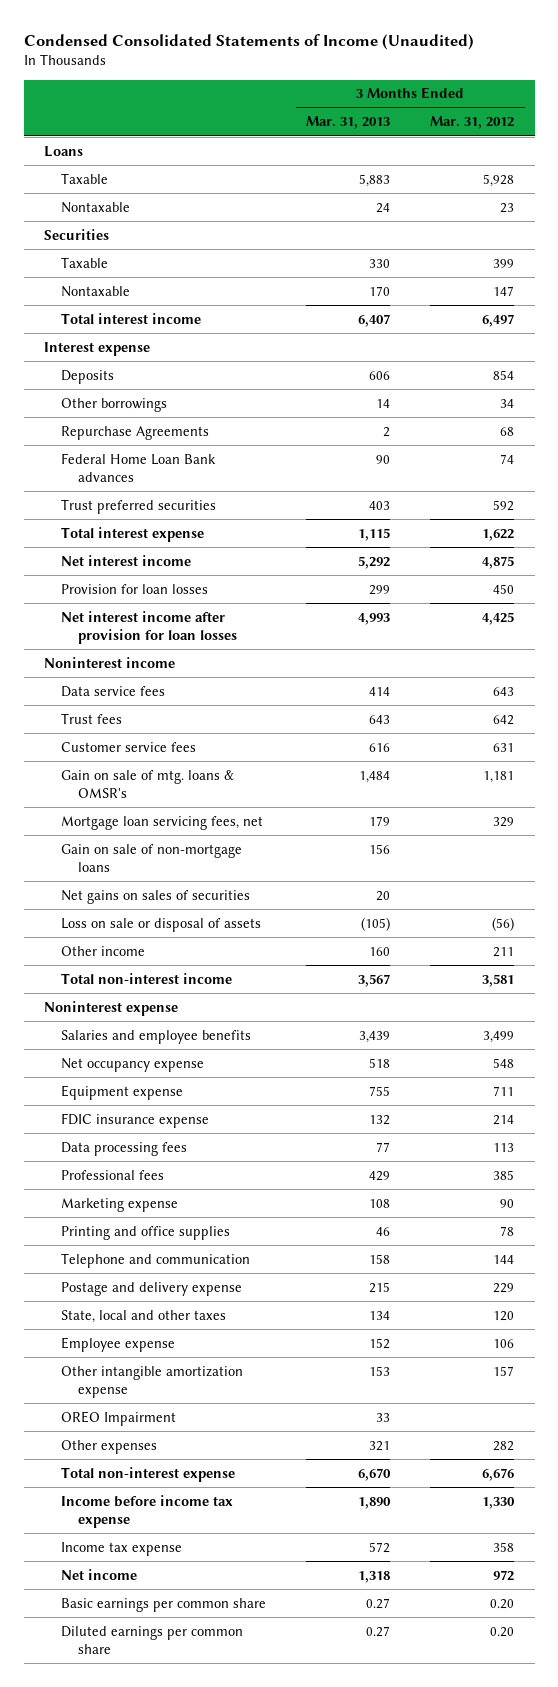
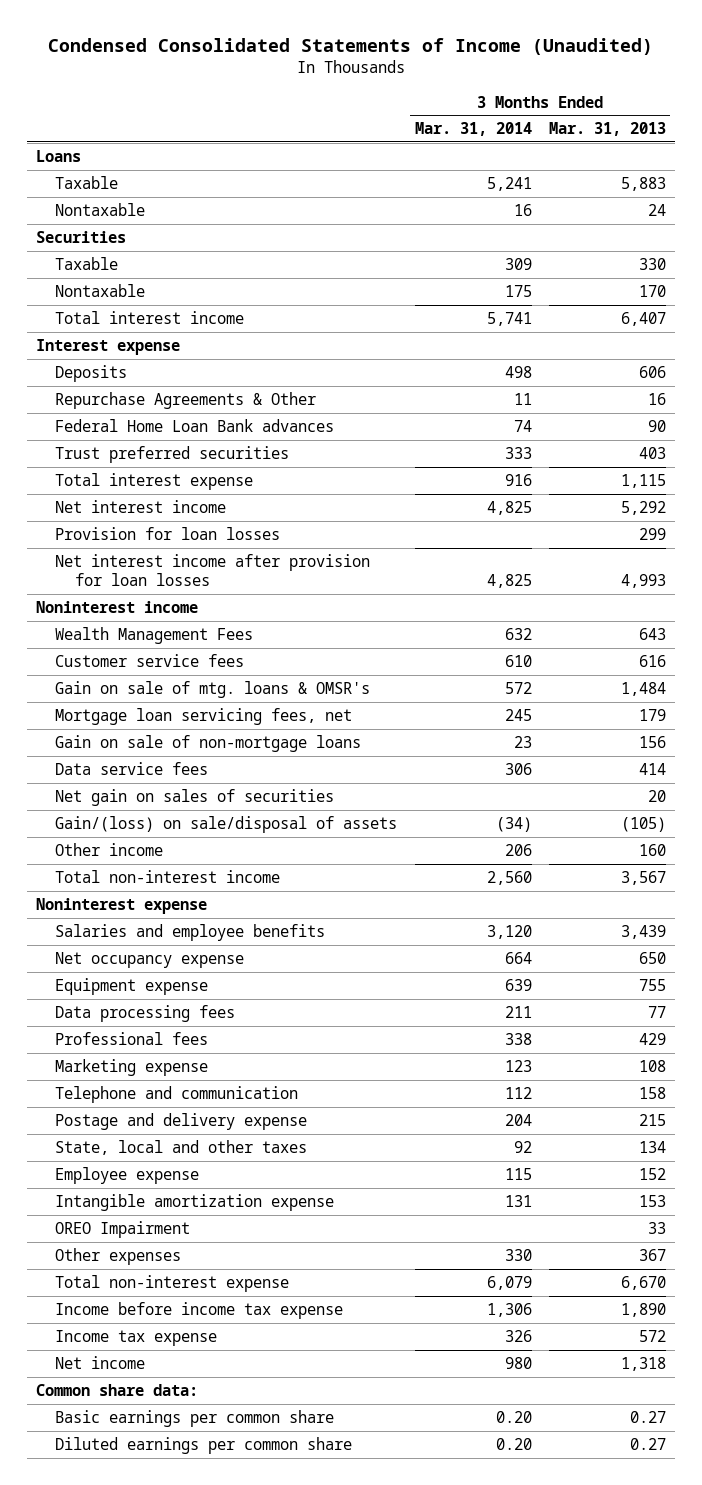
[430,116,515,130] Mar. 31, 2012 -> none
none -> [414,122,532,137] Mar. 31, 2014
[60,397,167,412] Other borrowings -> none
[60,425,209,440] Repurchase Agreements -> [55,391,317,409] Repurchase Agreements & Other
[383,426,391,437] 2 -> [647,392,666,405] 16
[60,712,122,724] Trust fees -> [55,626,254,644] Wealth Management Fees
[60,685,165,697] Data service fees -> [55,761,209,775] Data service fees
[60,889,250,904] Net gains on sales of securities -> [55,788,335,806] Net gain on sales of securities
[60,917,261,932] Loss on sale or disposal of assets -> [55,815,398,833] Gain/(loss) on sale/disposal of assets
[369,1057,391,1068] 518 -> [638,951,666,964] 650
[60,1112,209,1128] FDIC insurance expense -> none
[60,1225,230,1240] Printing and office supplies -> none
[60,1365,243,1398] Other intangible amortization expense -> [55,1193,335,1211] Intangible amortization expense
[369,1440,391,1451] 321 -> [638,1248,666,1261] 367
none -> [35,1383,198,1396] Common share data:

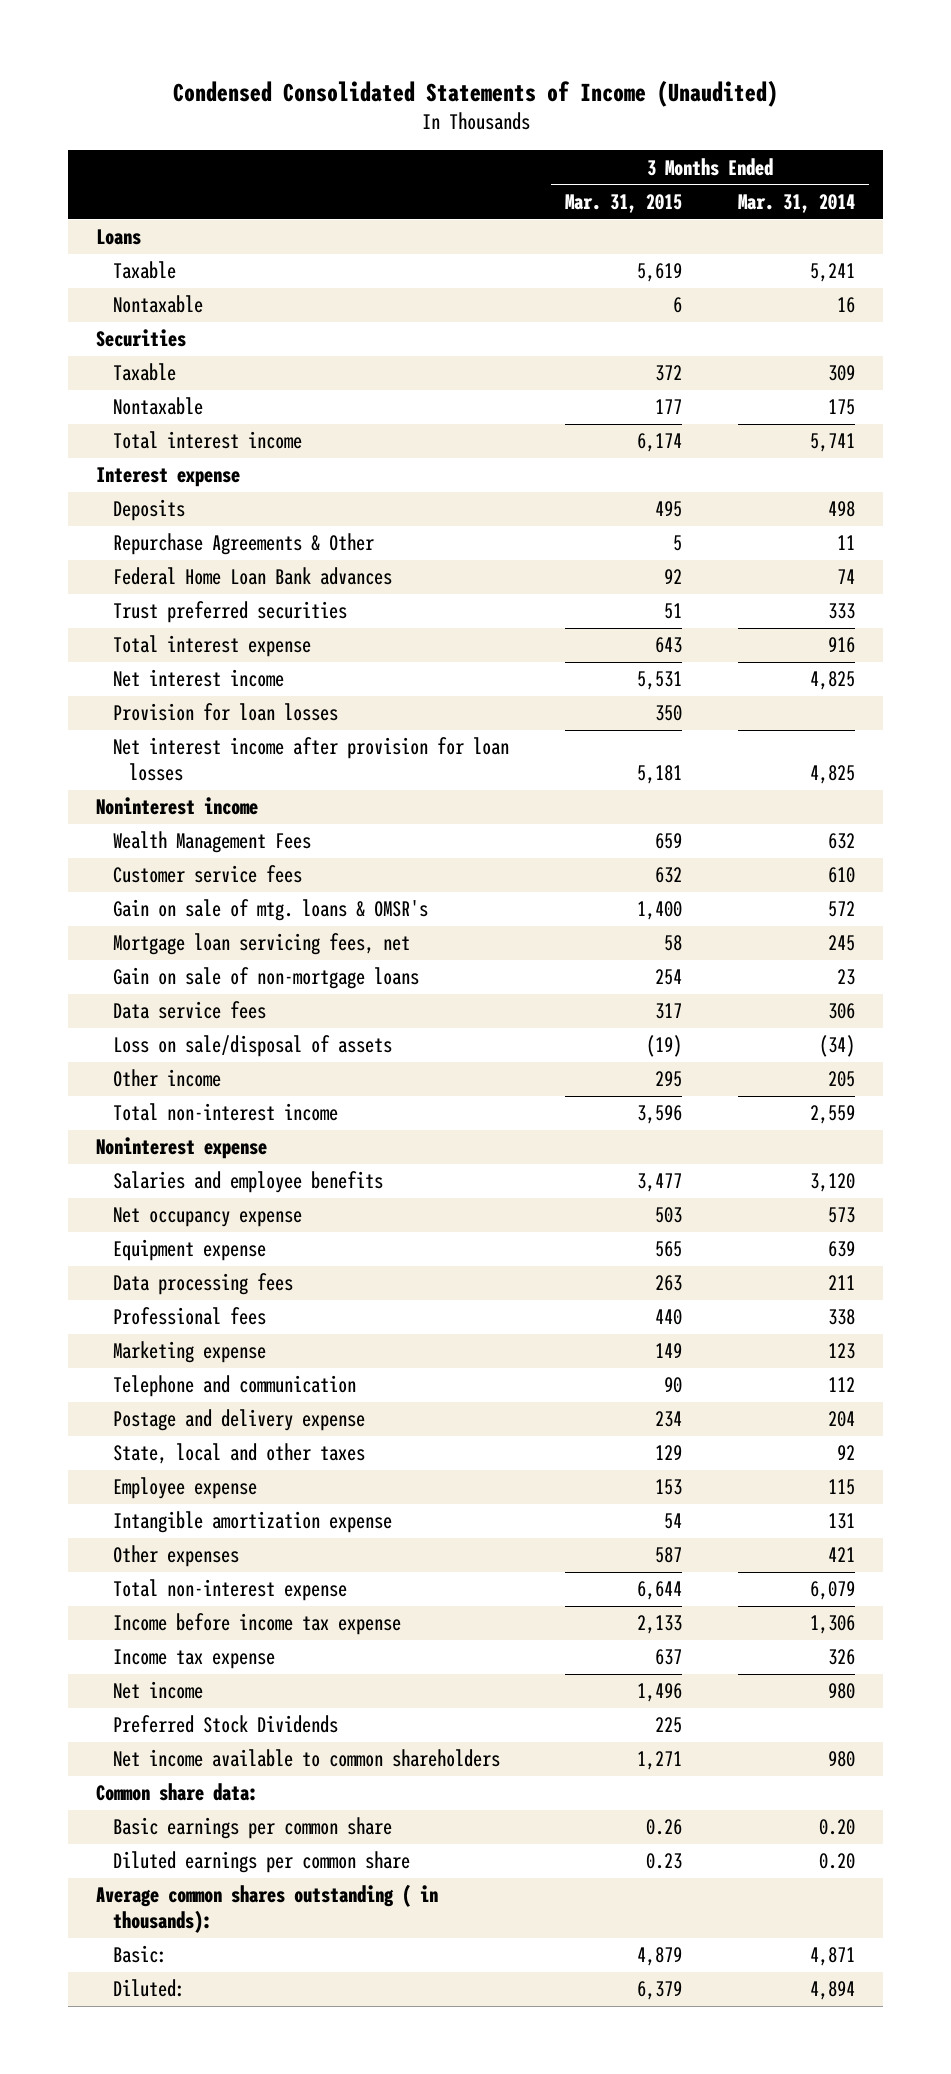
[548,122,666,137] Mar. 31, 2013 -> none
none -> [564,194,682,214] Mar. 31, 2015
[55,788,335,806] Net gain on sales of securities -> none
[55,815,398,833] Gain/(loss) on sale/disposal of assets -> [112,1035,392,1058] Loss on sale/disposal of assets
[504,843,532,856] 206 -> [828,1071,856,1088] 205
[486,870,532,885] 2,560 -> [810,1105,856,1125] 2,559
[504,951,532,964] 664 -> [828,1207,856,1224] 573
[55,1220,191,1238] OREO Impairment -> none
[504,1248,532,1261] 330 -> [828,1547,856,1563] 421
none -> [112,1715,338,1734] Preferred Stock Dividends
none -> [112,1749,500,1768] Net income available to common shareholders
none -> [95,1884,438,1934] Average common shares outstanding ( in thousands):
none -> [112,1945,167,1964] Basic:
none -> [112,1979,185,1998] Diluted:

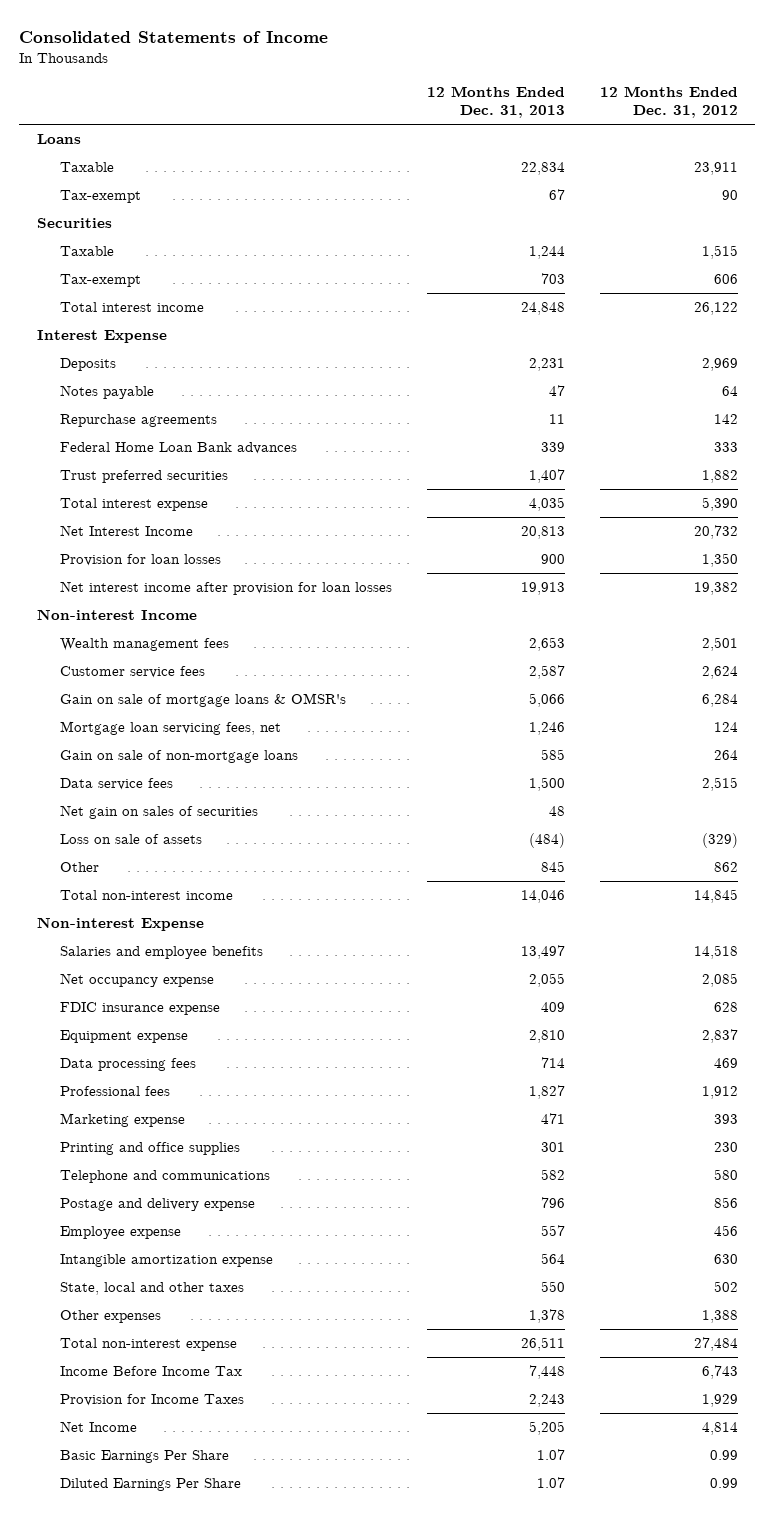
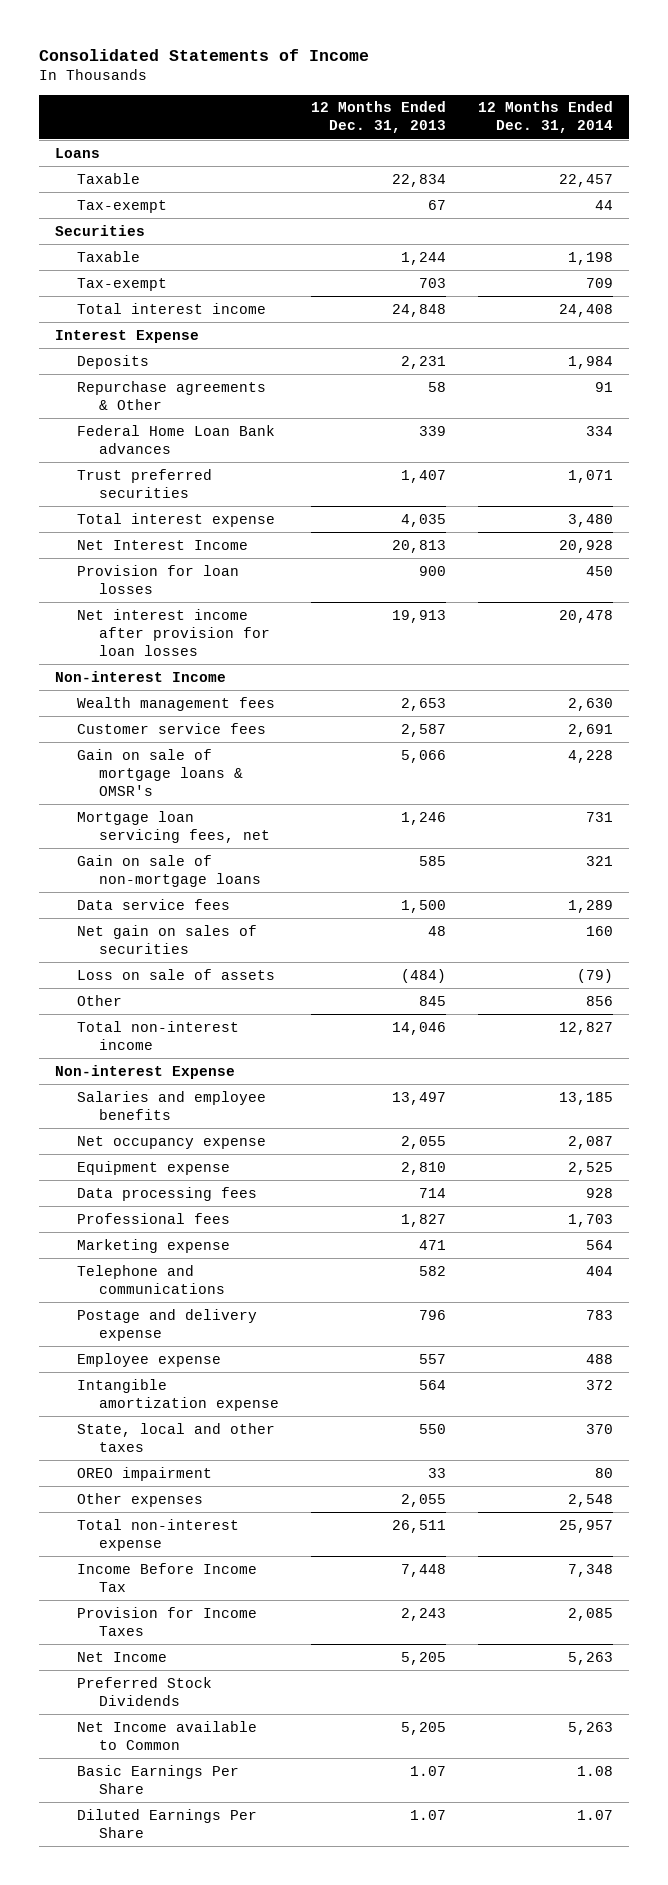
[599,85,738,119] 12 Months Ended Dec. 31, 2012 -> none
none -> [477,101,613,134] 12 Months Ended Dec. 31, 2014
[60,385,155,400] Notes payable -> none
[60,414,218,428] Repurchase agreements -> [77,380,267,410] Repurchase agreements & Other
[549,414,566,425] 11 -> [428,381,447,392] 58
[60,1002,221,1016] FDIC insurance expense -> none
[60,1142,241,1156] Printing and office supplies -> none
none -> [77,1466,213,1481] OREO impairment
[529,1309,566,1324] 1,378 -> [401,1493,447,1507] 2,055
none -> [77,1676,213,1706] Preferred Stock Dividends
none -> [77,1720,258,1750] Net Income available to Common

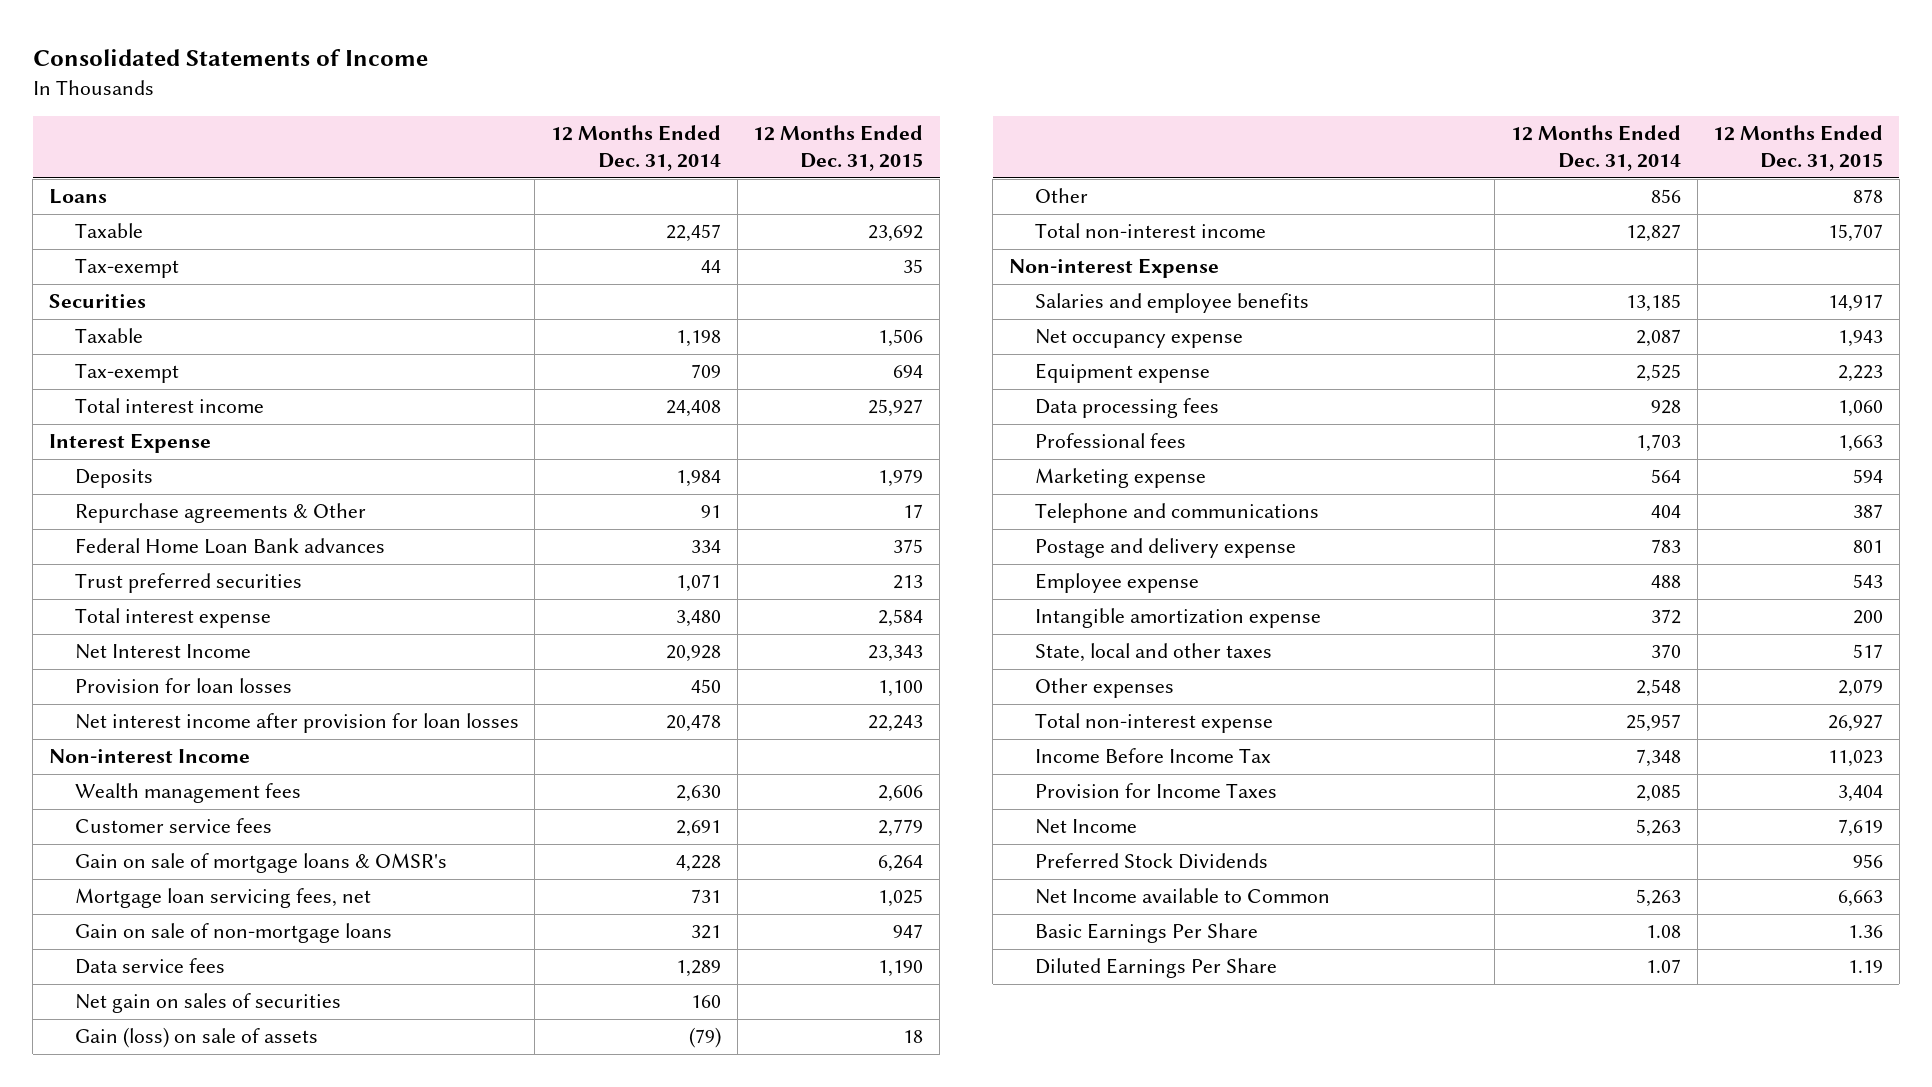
[311,101,447,134] 12 Months Ended Dec. 31, 2013 -> none
none -> [753,125,924,172] 12 Months Ended Dec. 31, 2015
[77,968,276,980] Loss on sale of assets -> [74,1027,318,1049] Gain (loss) on sale of assets
[77,1466,213,1481] OREO impairment -> none

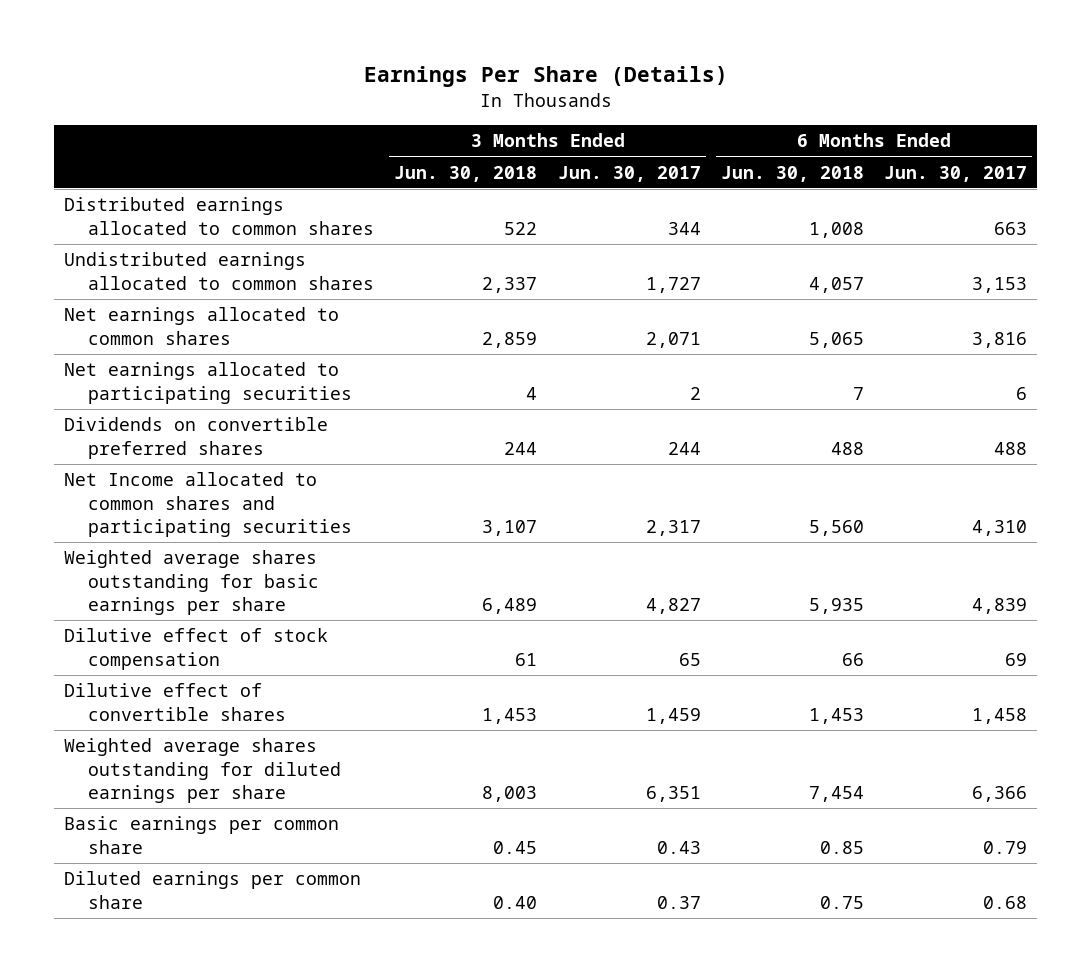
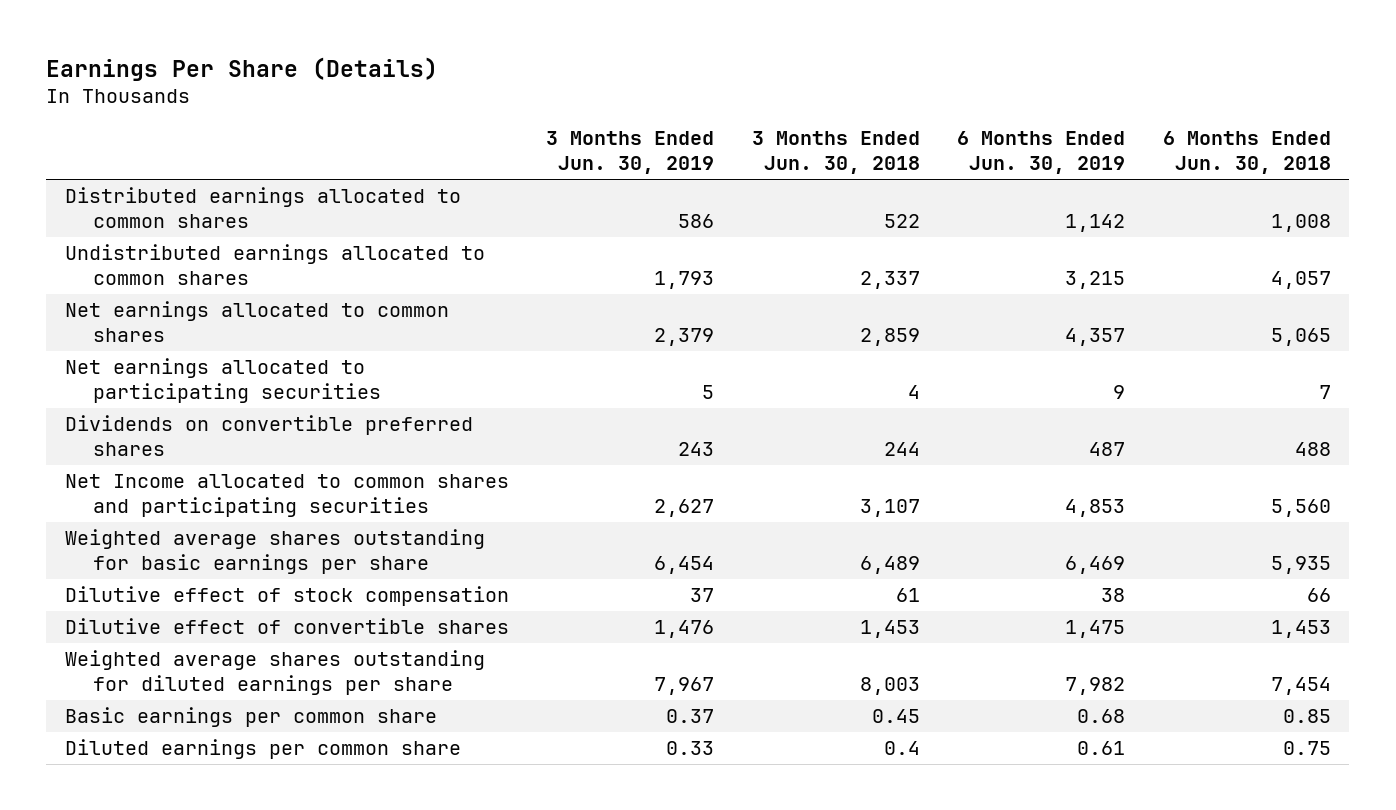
[557,165,701,182] Jun. 30, 2017 -> none
[884,165,1028,182] Jun. 30, 2017 -> none
none -> [546,131,715,175] 3 Months Ended Jun. 30, 2019
none -> [957,131,1126,175] 6 Months Ended Jun. 30, 2019
[493,895,538,909] 0.40 -> [883,741,920,756] 0.4

